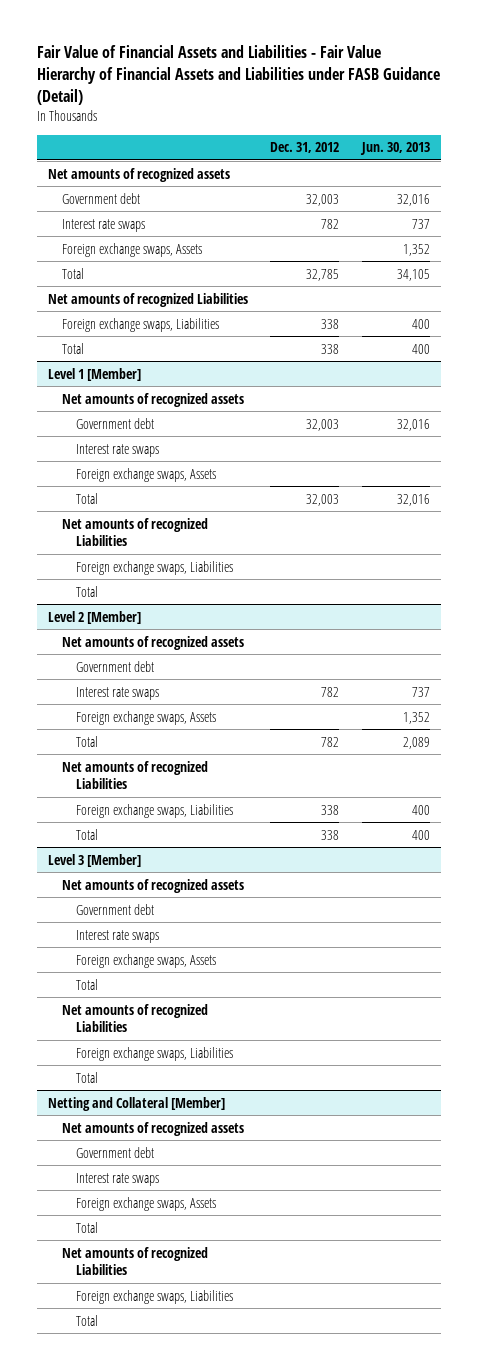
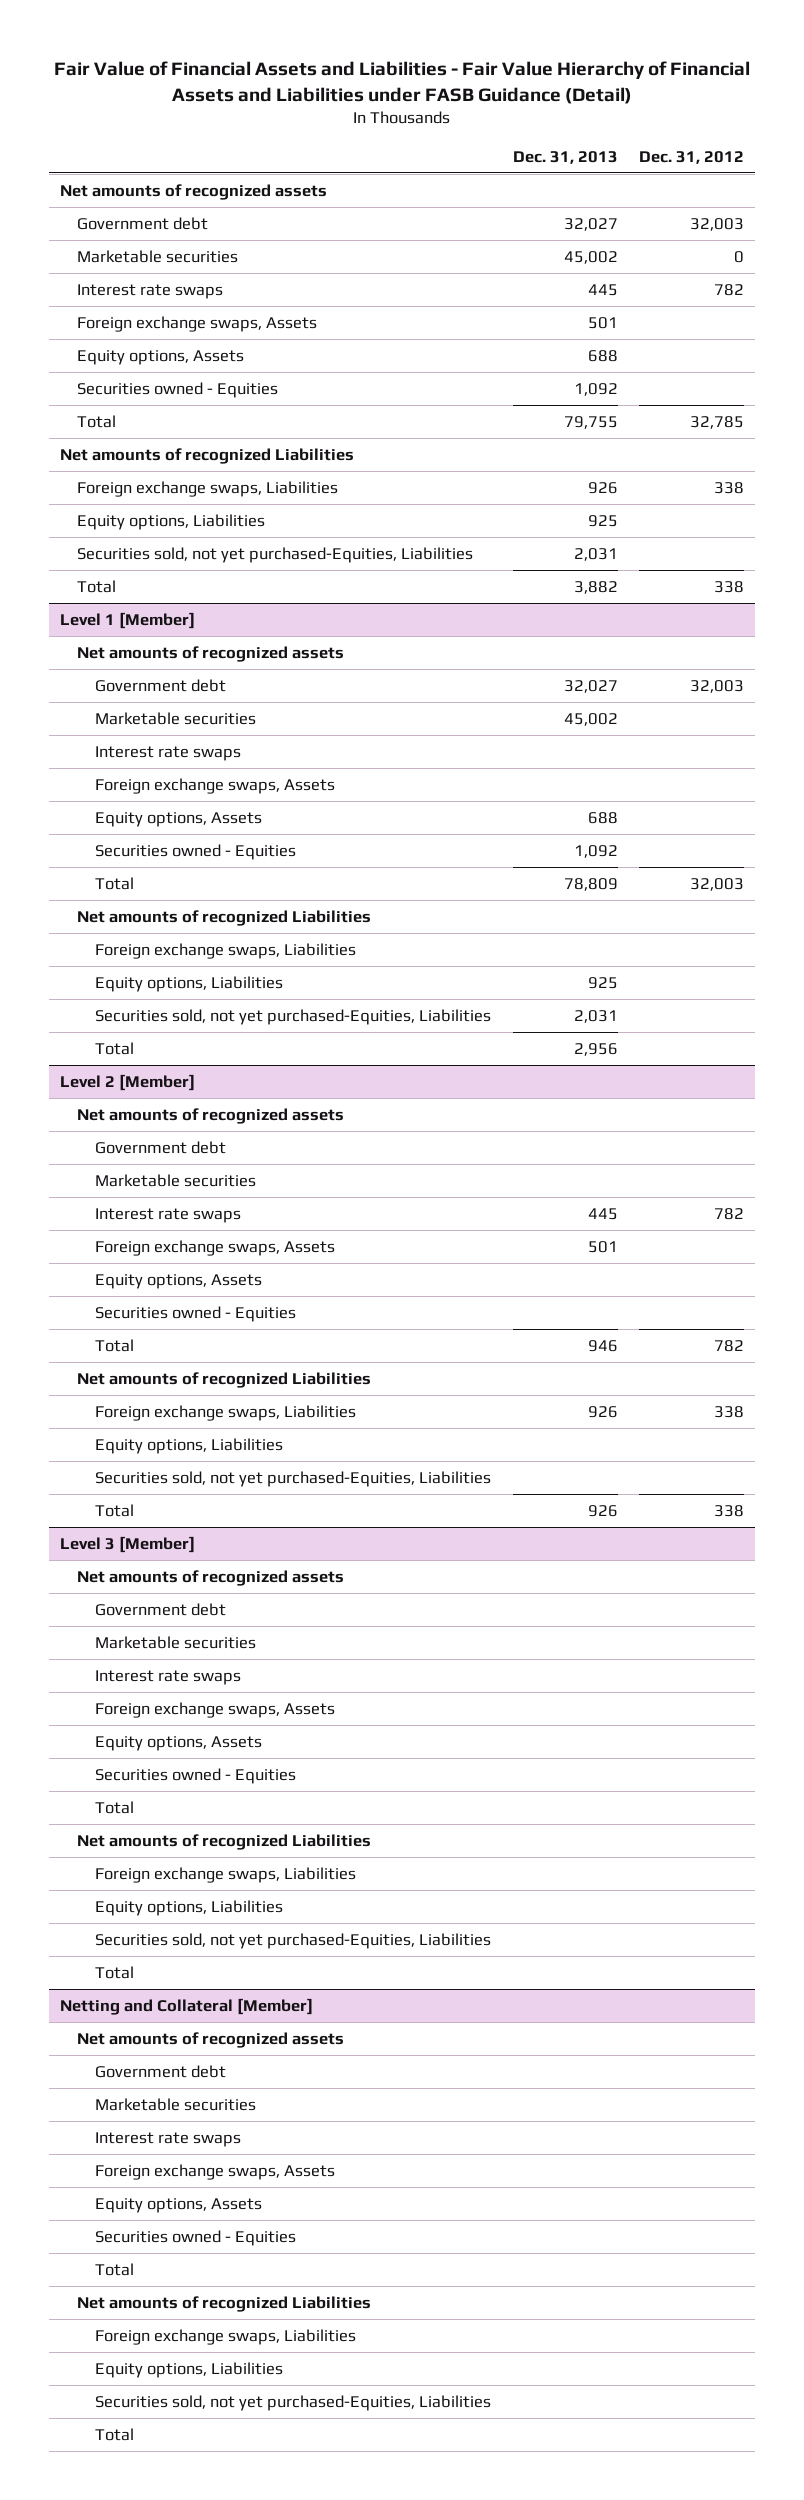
[359,142,430,156] Jun. 30, 2013 -> none
none -> [512,150,618,164] Dec. 31, 2013
none -> [77,249,239,263] Marketable securities
none -> [77,349,245,365] Equity options, Assets
none -> [77,381,279,398] Securities owned - Equities
none -> [77,513,266,530] Equity options, Liabilities
none -> [77,546,474,563] Securities sold, not yet purchased-Equities, Liabilities
none -> [95,711,257,725] Marketable securities
none -> [95,811,263,827] Equity options, Assets
none -> [95,843,297,860] Securities owned - Equities
none -> [95,975,284,992] Equity options, Liabilities
none -> [95,1008,492,1025] Securities sold, not yet purchased-Equities, Liabilities
none -> [95,1173,257,1187] Marketable securities
none -> [95,1273,263,1289] Equity options, Assets
none -> [95,1305,297,1322] Securities owned - Equities
none -> [95,1437,284,1454] Equity options, Liabilities
none -> [95,1470,492,1487] Securities sold, not yet purchased-Equities, Liabilities
none -> [95,1635,257,1649] Marketable securities
none -> [95,1735,263,1751] Equity options, Assets
none -> [95,1767,297,1784] Securities owned - Equities
none -> [95,1899,284,1916] Equity options, Liabilities
none -> [95,1932,492,1949] Securities sold, not yet purchased-Equities, Liabilities
none -> [95,2097,257,2111] Marketable securities
none -> [95,2197,263,2213] Equity options, Assets
none -> [95,2229,297,2246] Securities owned - Equities
none -> [95,2361,284,2378] Equity options, Liabilities
none -> [95,2394,492,2411] Securities sold, not yet purchased-Equities, Liabilities

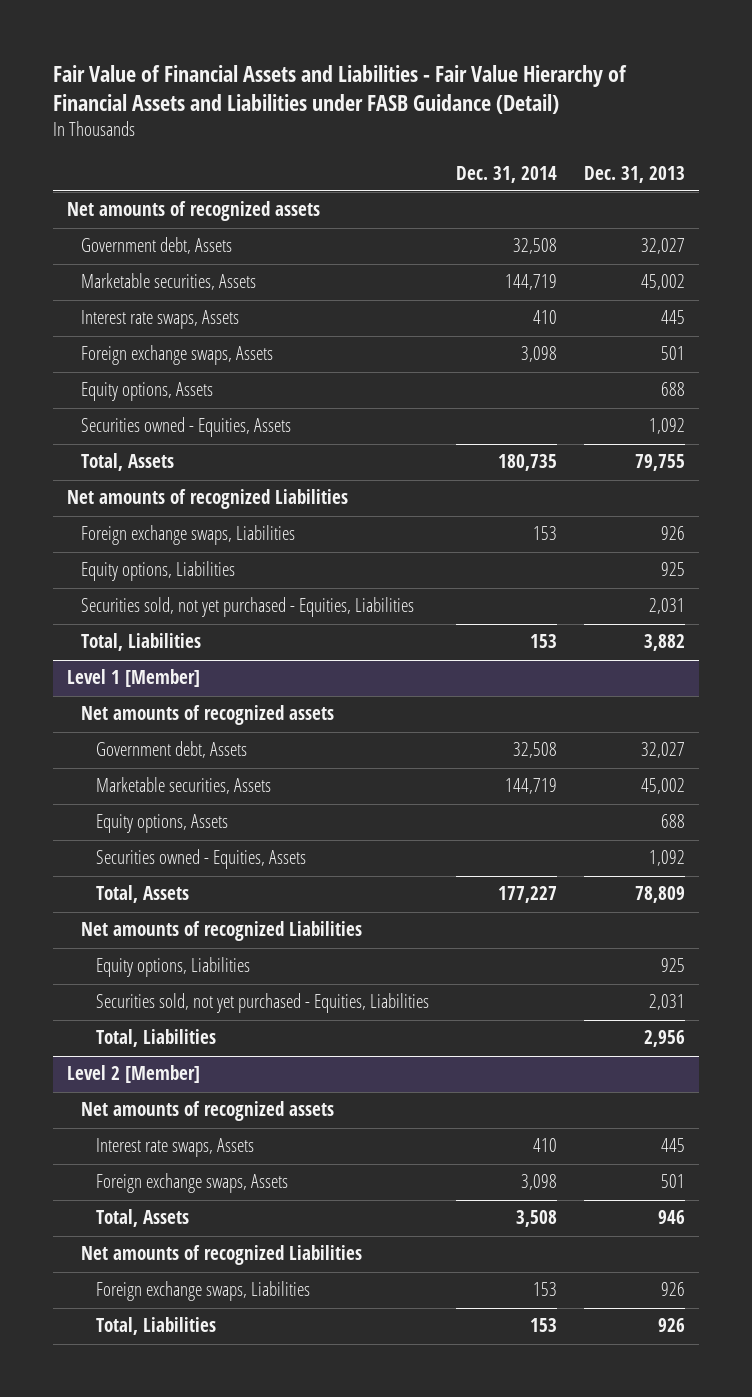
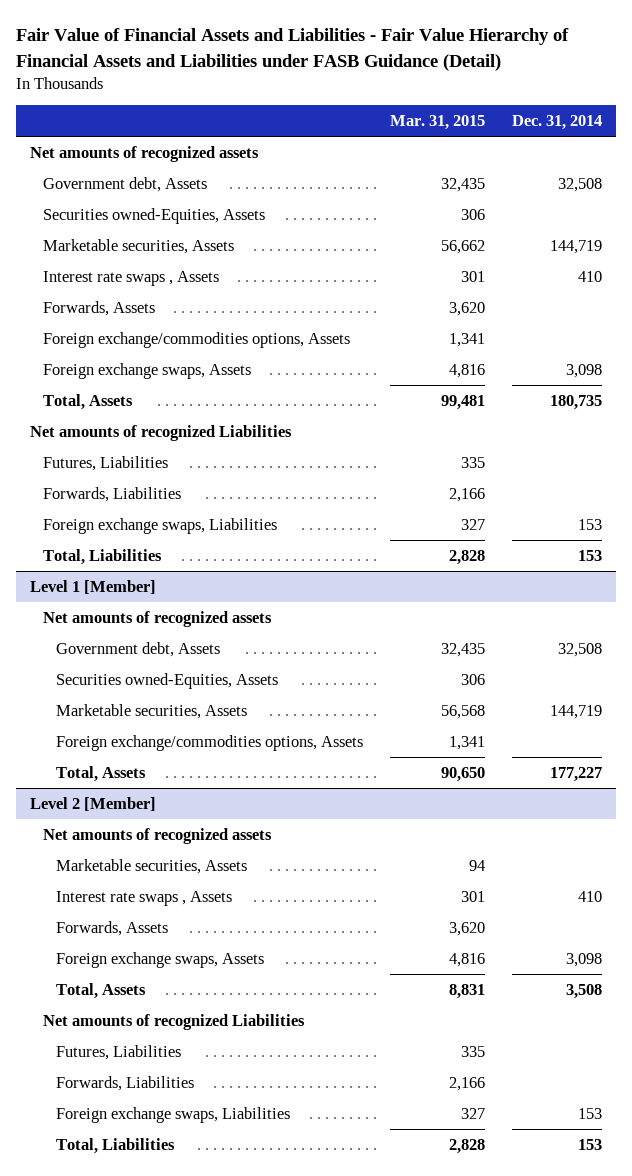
[584,165,686,183] Dec. 31, 2013 -> none
none -> [390,114,486,130] Mar. 31, 2015
none -> [42,207,265,224] Securities owned-Equities, Assets
[81,310,240,330] Interest rate swaps, Assets -> [42,270,219,286] Interest rate swaps , Assets
none -> [42,300,155,316] Forwards, Assets
none -> [42,331,350,348] Foreign exchange/commodities options, Assets
[81,382,214,402] Equity options, Assets -> none
[81,417,292,438] Securities owned - Equities, Assets -> none
none -> [42,455,168,471] Futures, Liabilities
none -> [42,486,181,502] Forwards, Liabilities
[81,561,236,582] Equity options, Liabilities -> none
[81,597,415,618] Securities sold, not yet purchased - Equities, Liabilities -> none
none -> [56,672,279,689] Securities owned-Equities, Assets
[95,814,228,834] Equity options, Assets -> none
[95,849,306,870] Securities owned - Equities, Assets -> none
none -> [56,734,364,751] Foreign exchange/commodities options, Assets
[81,921,363,942] Net amounts of recognized Liabilities -> none
[95,957,250,978] Equity options, Liabilities -> none
[95,993,429,1014] Securities sold, not yet purchased - Equities, Liabilities -> none
[95,1029,216,1048] Total, Liabilities -> none
none -> [56,858,248,874] Marketable securities, Assets
[95,1138,254,1158] Interest rate swaps, Assets -> [56,890,233,906] Interest rate swaps , Assets
none -> [56,920,169,936] Forwards, Assets
none -> [56,1044,182,1060] Futures, Liabilities
none -> [56,1075,195,1091] Forwards, Liabilities

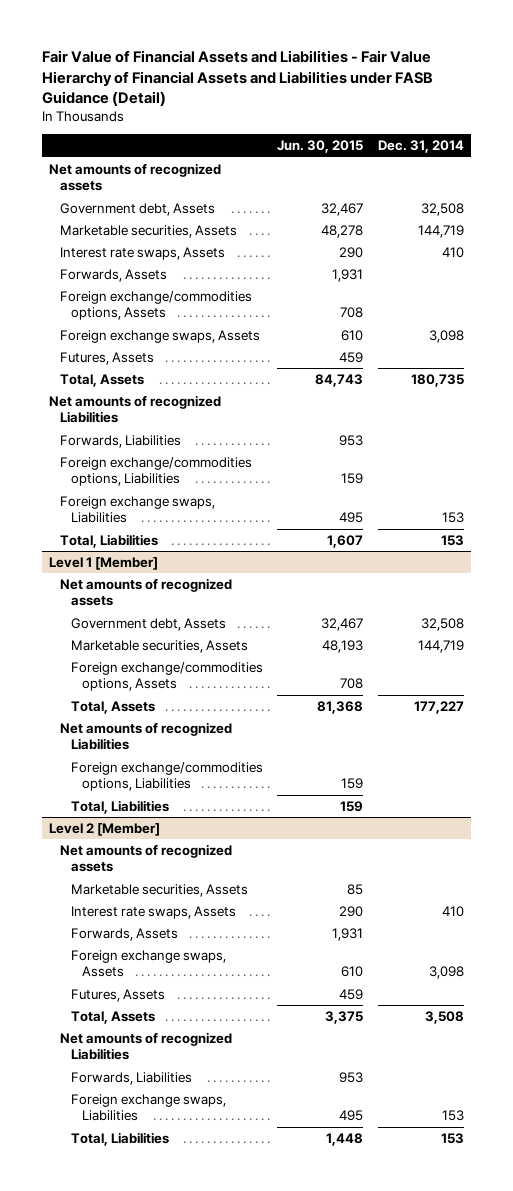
[390,114,486,130] Mar. 31, 2015 -> none
none -> [277,140,364,154] Jun. 30, 2015
[42,207,265,224] Securities owned-Equities, Assets -> none
[42,270,219,286] Interest rate swaps , Assets -> [59,246,225,260] Interest rate swaps, Assets
none -> [59,351,154,365] Futures, Assets
[42,455,168,471] Futures, Liabilities -> none
none -> [59,456,252,487] Foreign exchange/commodities options, Liabilities
[56,672,279,689] Securities owned-Equities, Assets -> none
none -> [59,721,232,751] Net amounts of recognized Liabilities
none -> [70,761,263,792] Foreign exchange/commodities options, Liabilities
none -> [70,799,169,814] Total, Liabilities
[56,890,233,906] Interest rate swaps , Assets -> [70,905,236,919] Interest rate swaps, Assets
none -> [70,988,165,1002] Futures, Assets
[56,1044,182,1060] Futures, Liabilities -> none

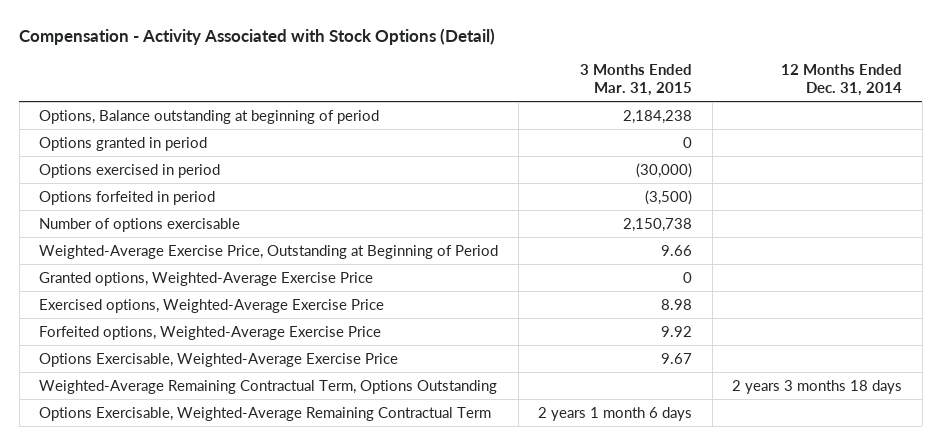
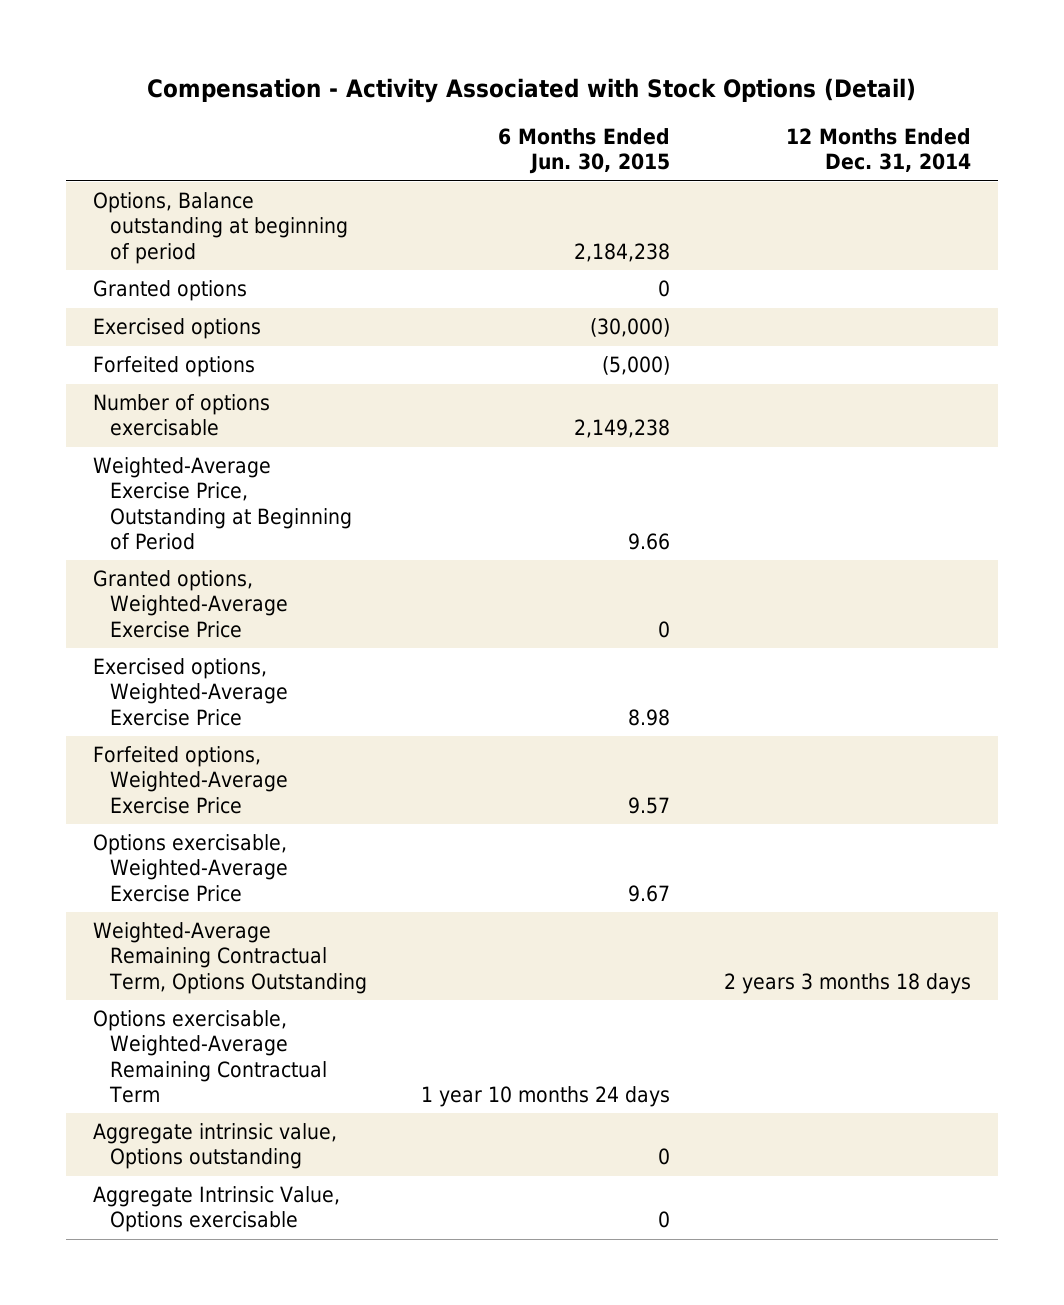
[580,64,693,97] 3 Months Ended Mar. 31, 2015 -> none
none -> [498,127,671,175] 6 Months Ended Jun. 30, 2015
[39,136,208,151] Options granted in period -> [92,280,247,302] Granted options
[39,163,221,178] Options exercised in period -> [92,318,261,340] Exercised options
[39,190,216,205] Options forfeited in period -> [92,356,255,378] Forfeited options
[39,352,399,367] Options Exercisable, Weighted-Average Exercise Price -> [92,834,288,902] Options exercisable, Weighted-Average Exercise Price
[39,406,492,421] Options Exercisable, Weighted-Average Remaining Contractual Term -> [92,1010,327,1103] Options exercisable, Weighted-Average Remaining Contractual Term
none -> [92,1123,337,1170] Aggregate intrinsic value, Options outstanding
none -> [92,1186,340,1233] Aggregate Intrinsic Value, Options exercisable

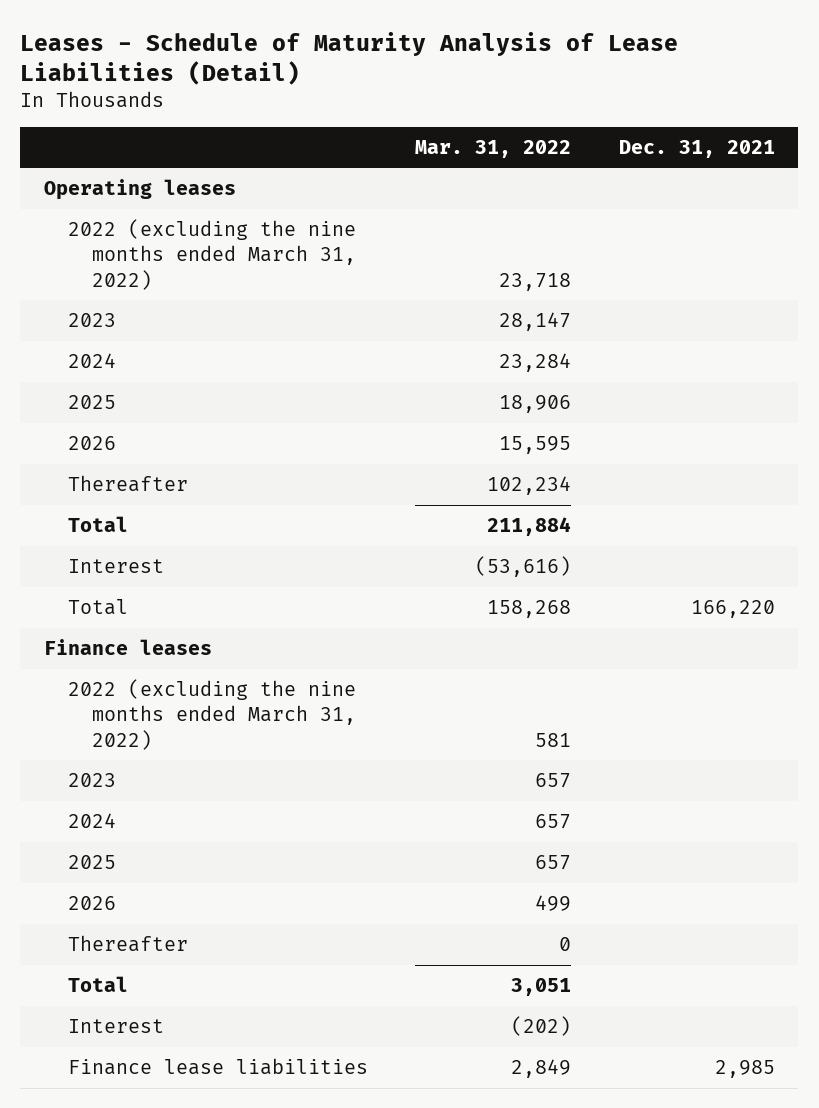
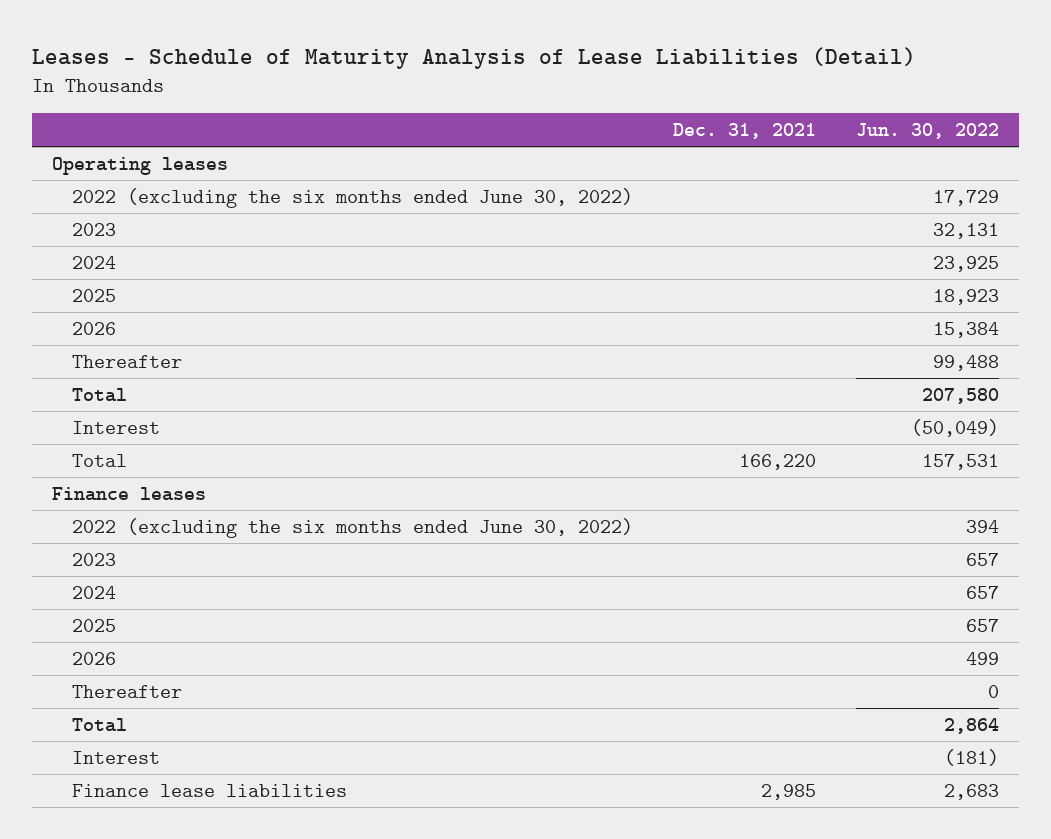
[415,139,572,158] Mar. 31, 2022 -> none
none -> [856,123,1000,140] Jun. 30, 2022
[68,219,357,290] 2022 (excluding the nine months ended March 31, 2022) -> [71,187,633,208] 2022 (excluding the six months ended June 30, 2022)
[68,679,357,750] 2022 (excluding the nine months ended March 31, 2022) -> [71,517,633,538] 2022 (excluding the six months ended June 30, 2022)

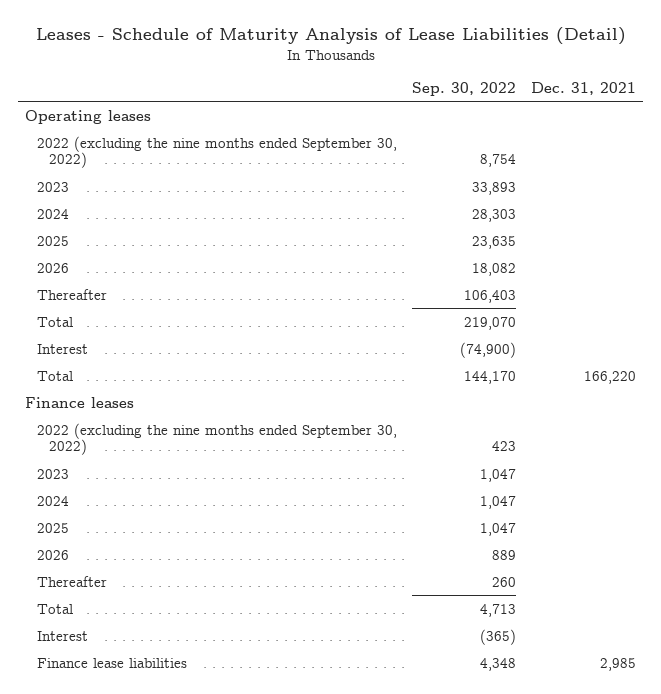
[856,123,1000,140] Jun. 30, 2022 -> none
none -> [412,81,517,96] Sep. 30, 2022
[71,187,633,208] 2022 (excluding the six months ended June 30, 2022) -> [37,135,398,169] 2022 (excluding the nine months ended September 30, 2022)
[71,517,633,538] 2022 (excluding the six months ended June 30, 2022) -> [37,422,398,456] 2022 (excluding the nine months ended September 30, 2022)

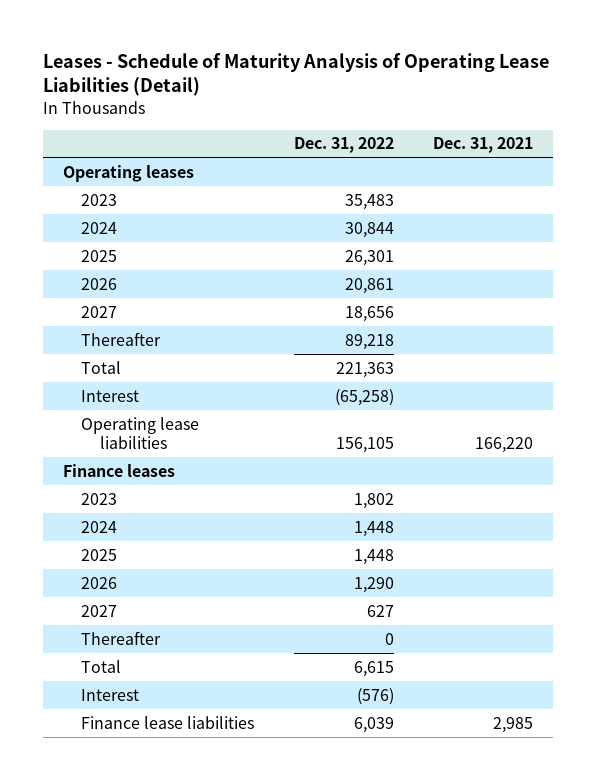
[35,27,626,46] Leases - Schedule of Maturity Analysis of Lease Liabilities (Detail) -> [43,52,550,97] Leases - Schedule of Maturity Analysis of Operating Lease Liabilities (Detail)
[412,81,517,96] Sep. 30, 2022 -> none
none -> [293,137,394,154] Dec. 31, 2022
[37,135,398,169] 2022 (excluding the nine months ended September 30, 2022) -> none
none -> [81,305,118,318] 2027
[37,370,74,381] Total -> [81,416,200,449] Operating lease liabilities
[37,422,398,456] 2022 (excluding the nine months ended September 30, 2022) -> none
none -> [81,604,118,617] 2027

